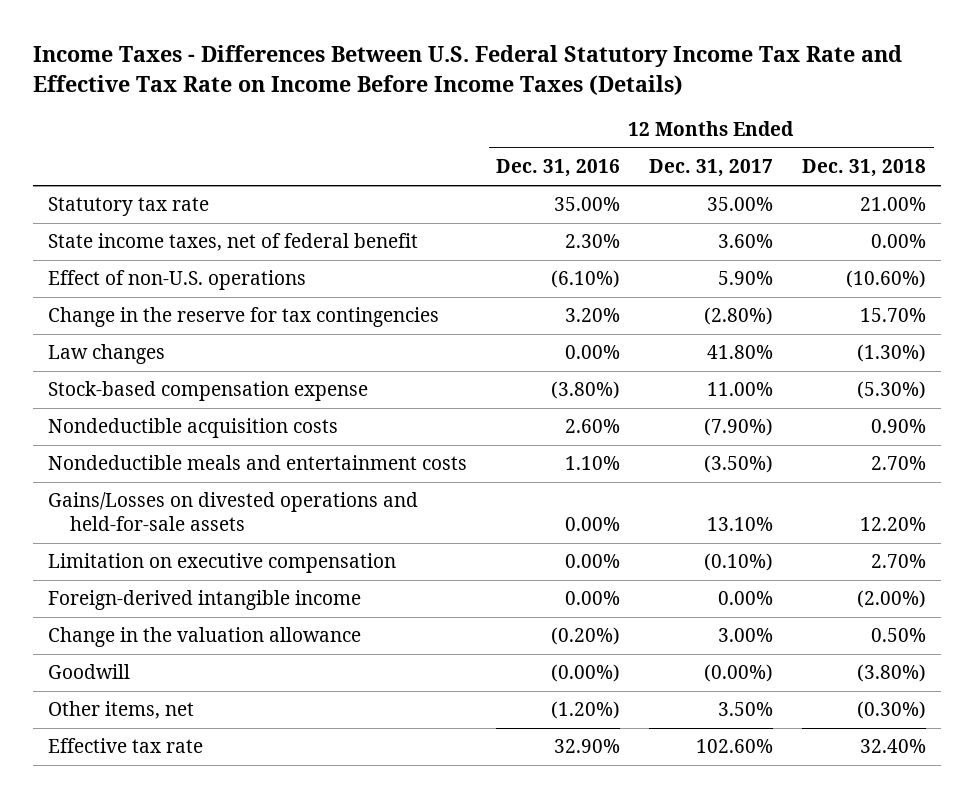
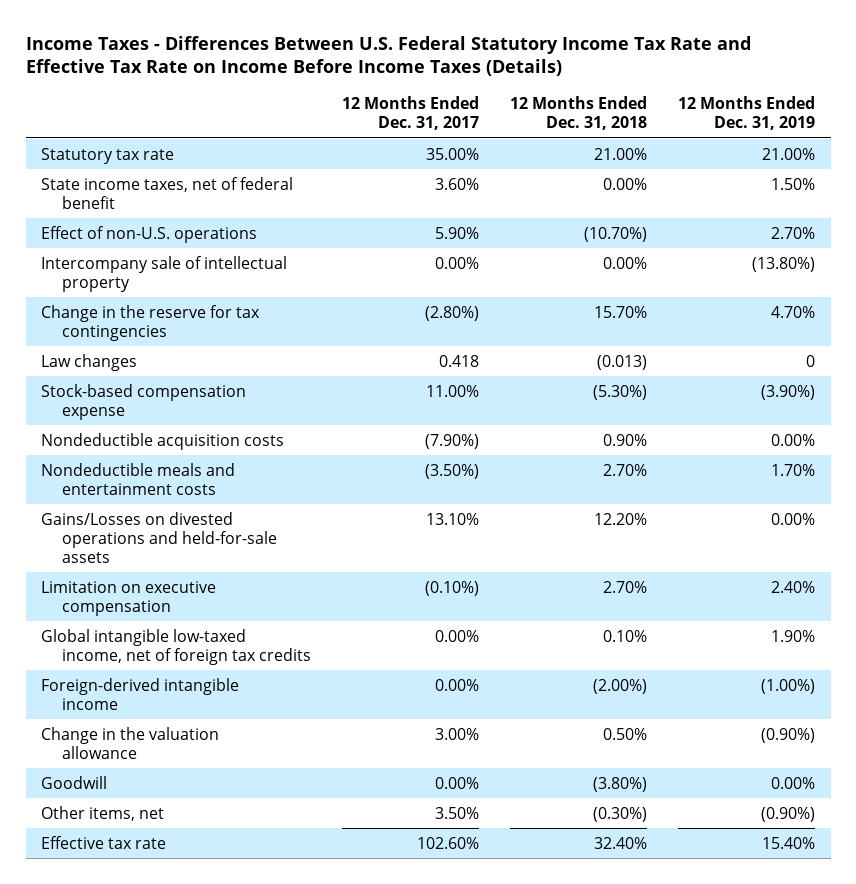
[496,159,621,178] Dec. 31, 2016 -> none
none -> [678,96,816,131] 12 Months Ended Dec. 31, 2019
[846,270,927,289] (10.60%) -> [584,226,648,242] (10.70%)
none -> [41,255,288,292] Intercompany sale of intellectual property
[707,345,774,360] 41.80% -> [439,354,480,367] 0.418
[857,344,927,363] (1.30%) -> [597,354,648,370] (0.013)
none -> [41,628,312,665] Global intangible low-taxed income, net of foreign tax credits
[704,664,774,683] (0.00%) -> [435,776,480,789] 0.00%

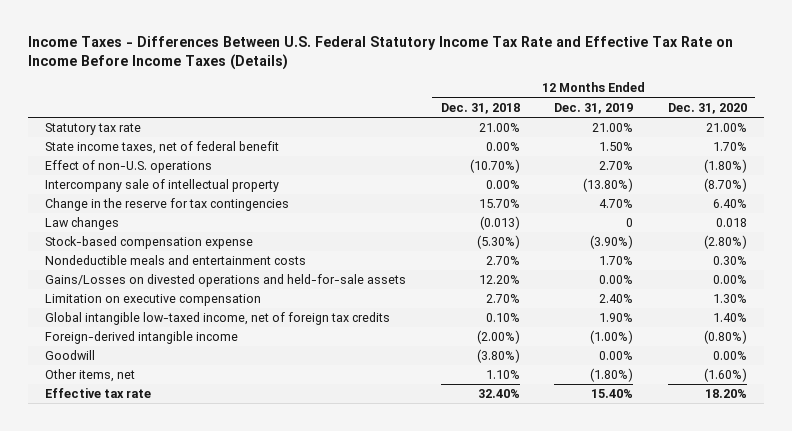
[342,96,480,131] 12 Months Ended Dec. 31, 2017 -> none
none -> [667,102,747,114] Dec. 31, 2020
[41,432,285,450] Nondeductible acquisition costs -> none
[41,726,220,759] Change in the valuation allowance -> none
[593,806,648,822] (0.30%) -> [485,370,520,380] 1.10%
[761,806,816,822] (0.90%) -> [590,368,634,383] (1.80%)

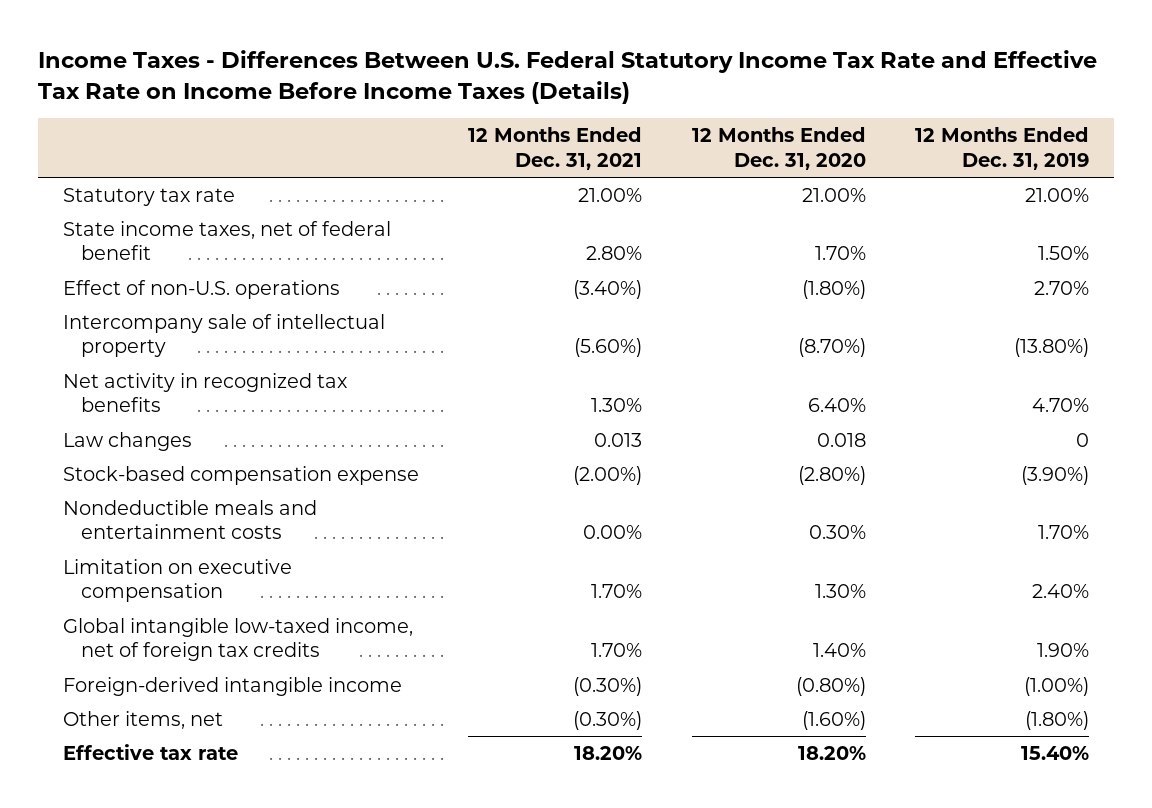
[440,102,520,114] Dec. 31, 2018 -> none
none -> [468,127,643,170] 12 Months Ended Dec. 31, 2021
[44,198,289,212] Change in the reserve for tax contingencies -> [62,373,348,413] Net activity in recognized tax benefits
[44,274,406,288] Gains/Losses on divested operations and held-for-sale assets -> none
[44,350,95,361] Goodwill -> none

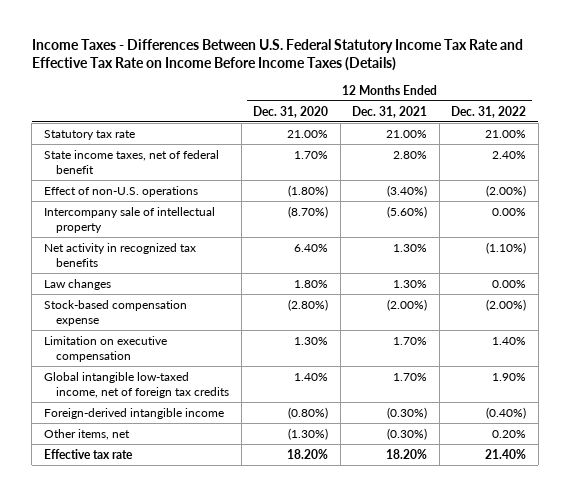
[915,127,1090,170] 12 Months Ended Dec. 31, 2019 -> none
none -> [451,105,527,118] Dec. 31, 2022
[594,433,643,448] 0.013 -> [393,279,428,288] 1.30%
[816,433,866,448] 0.018 -> [294,279,329,288] 1.80%
[62,500,317,540] Nondeductible meals and entertainment costs -> none
[801,711,866,731] (1.60%) -> [288,427,329,440] (1.30%)

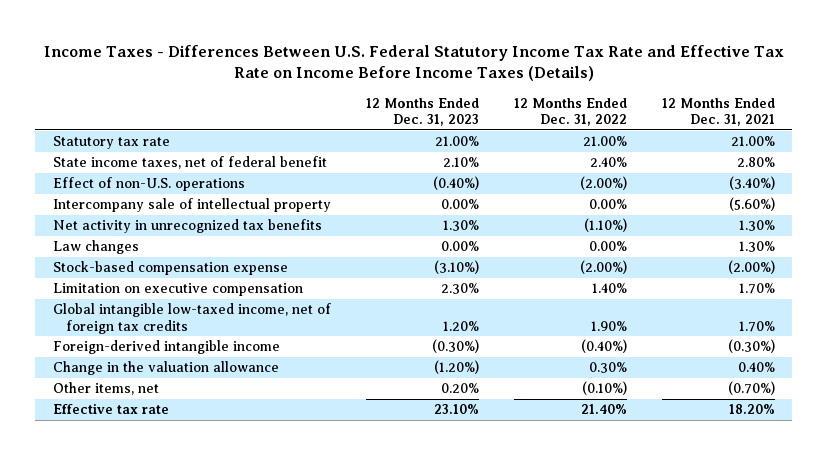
[253,105,329,118] Dec. 31, 2020 -> none
none -> [365,97,479,127] 12 Months Ended Dec. 31, 2023
[43,242,196,267] Net activity in recognized tax benefits -> [52,219,322,234] Net activity in unrecognized tax benefits
none -> [52,361,279,376] Change in the valuation allowance
[387,427,428,440] (0.30%) -> [727,381,775,396] (0.70%)
[492,429,527,438] 0.20% -> [581,381,627,396] (0.10%)

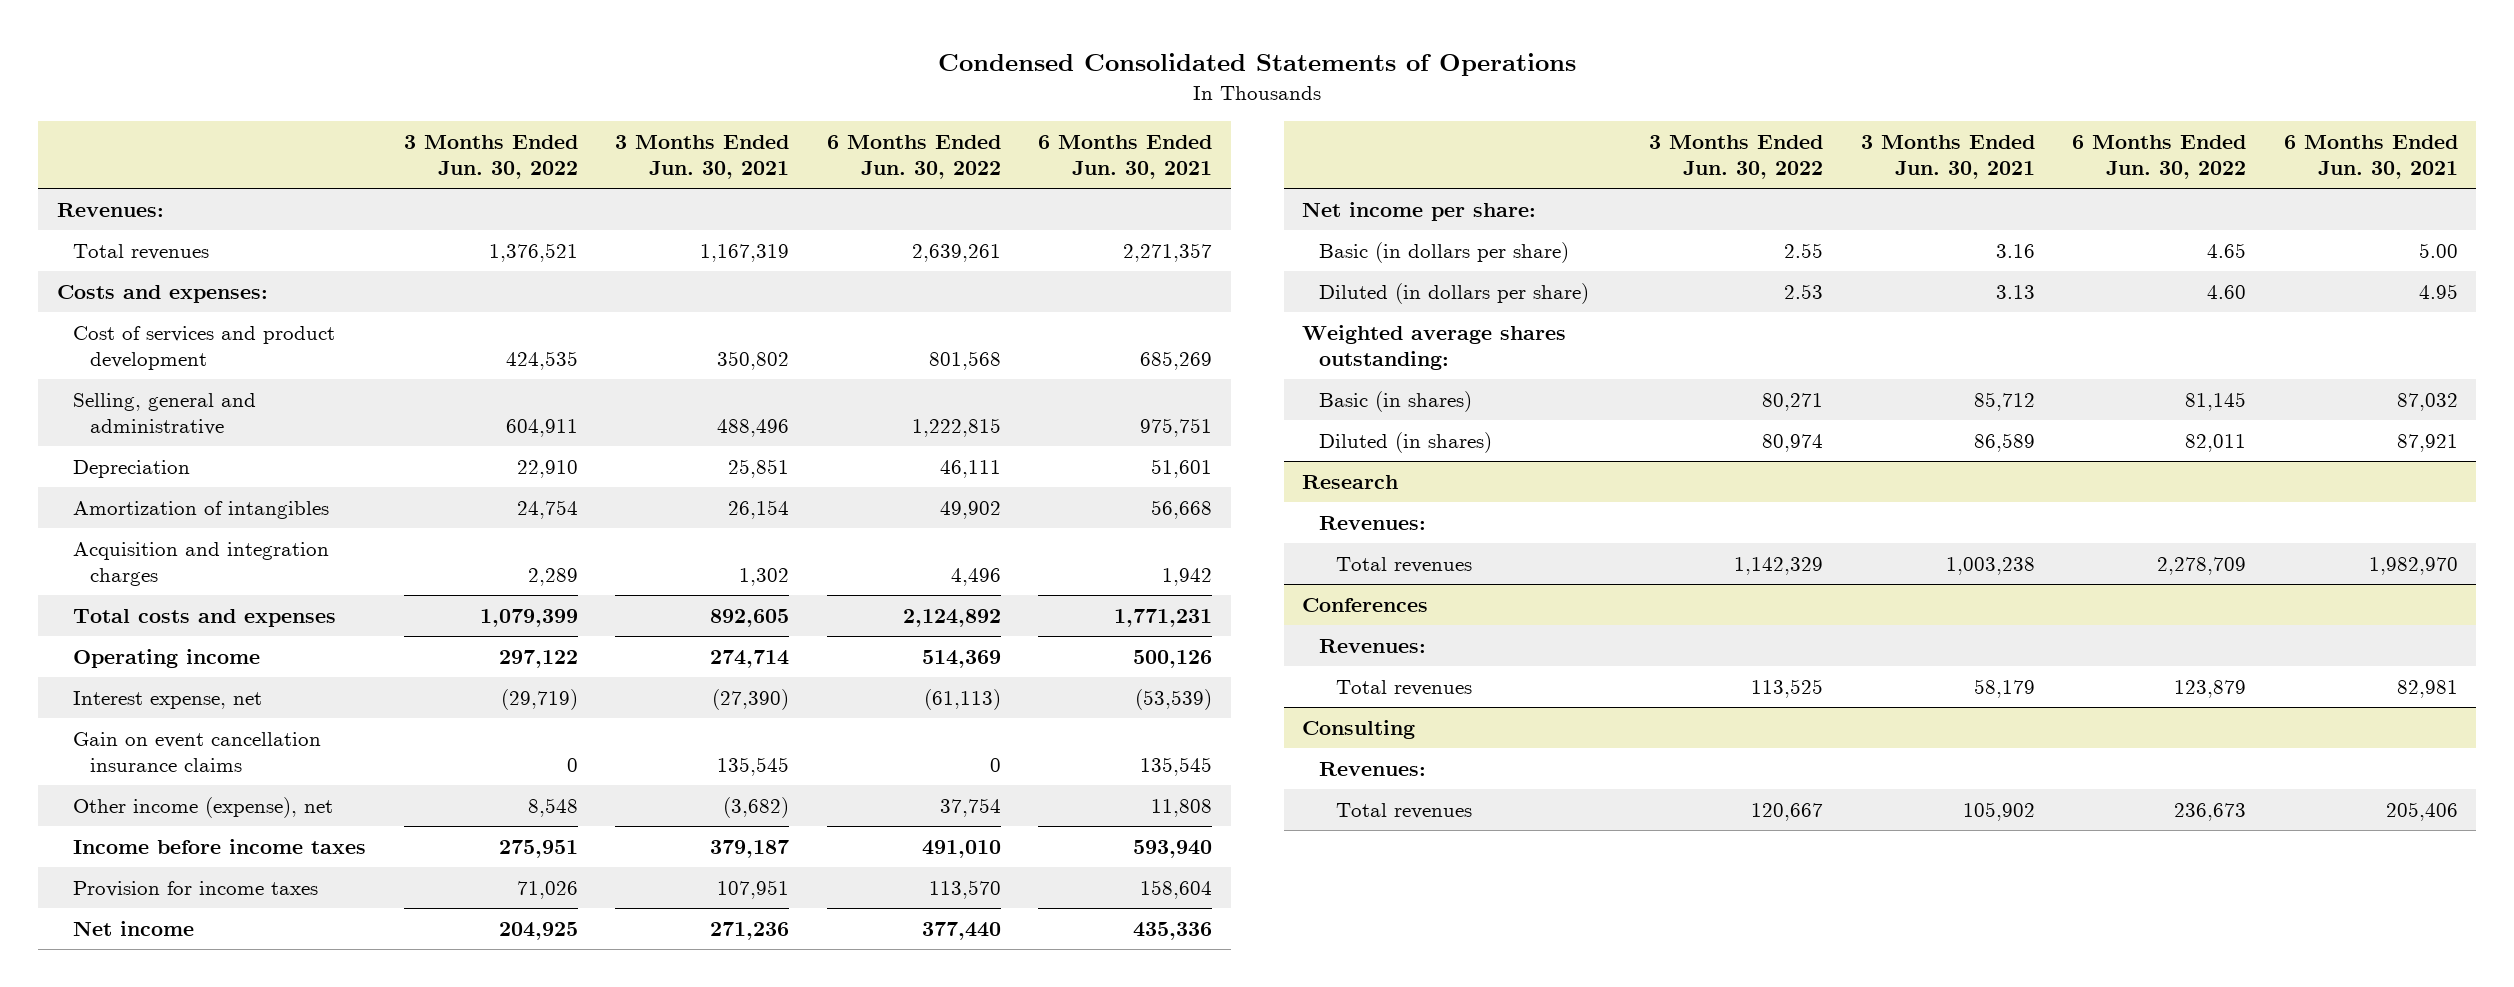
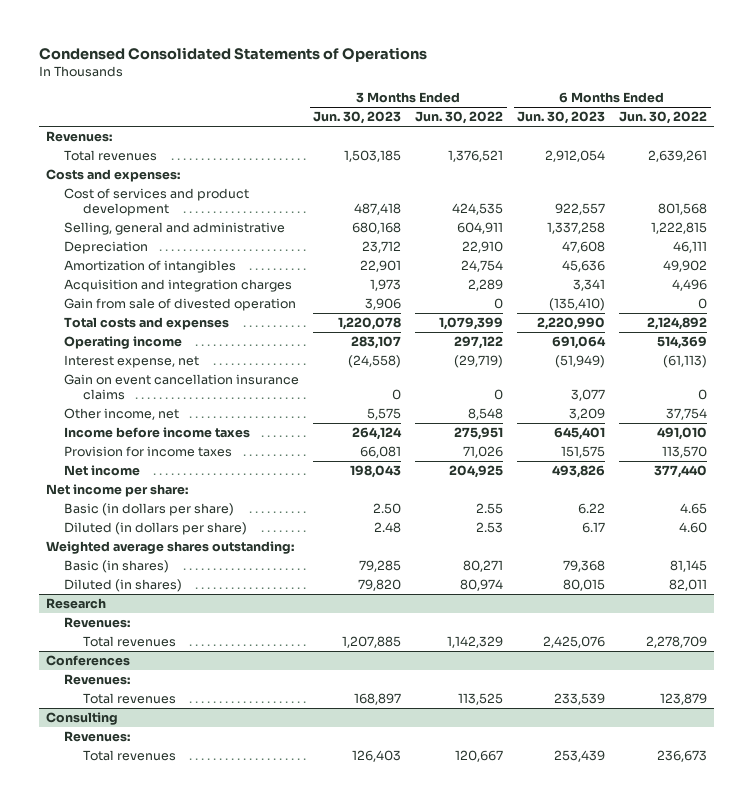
[615,134,790,179] 3 Months Ended Jun. 30, 2021 -> none
[1038,134,1213,179] 6 Months Ended Jun. 30, 2021 -> none
none -> [313,111,402,125] Jun. 30, 2023
none -> [517,111,606,125] Jun. 30, 2023
none -> [64,298,297,312] Gain from sale of divested operation
[73,796,334,818] Other income (expense), net -> [64,408,180,421] Other income, net

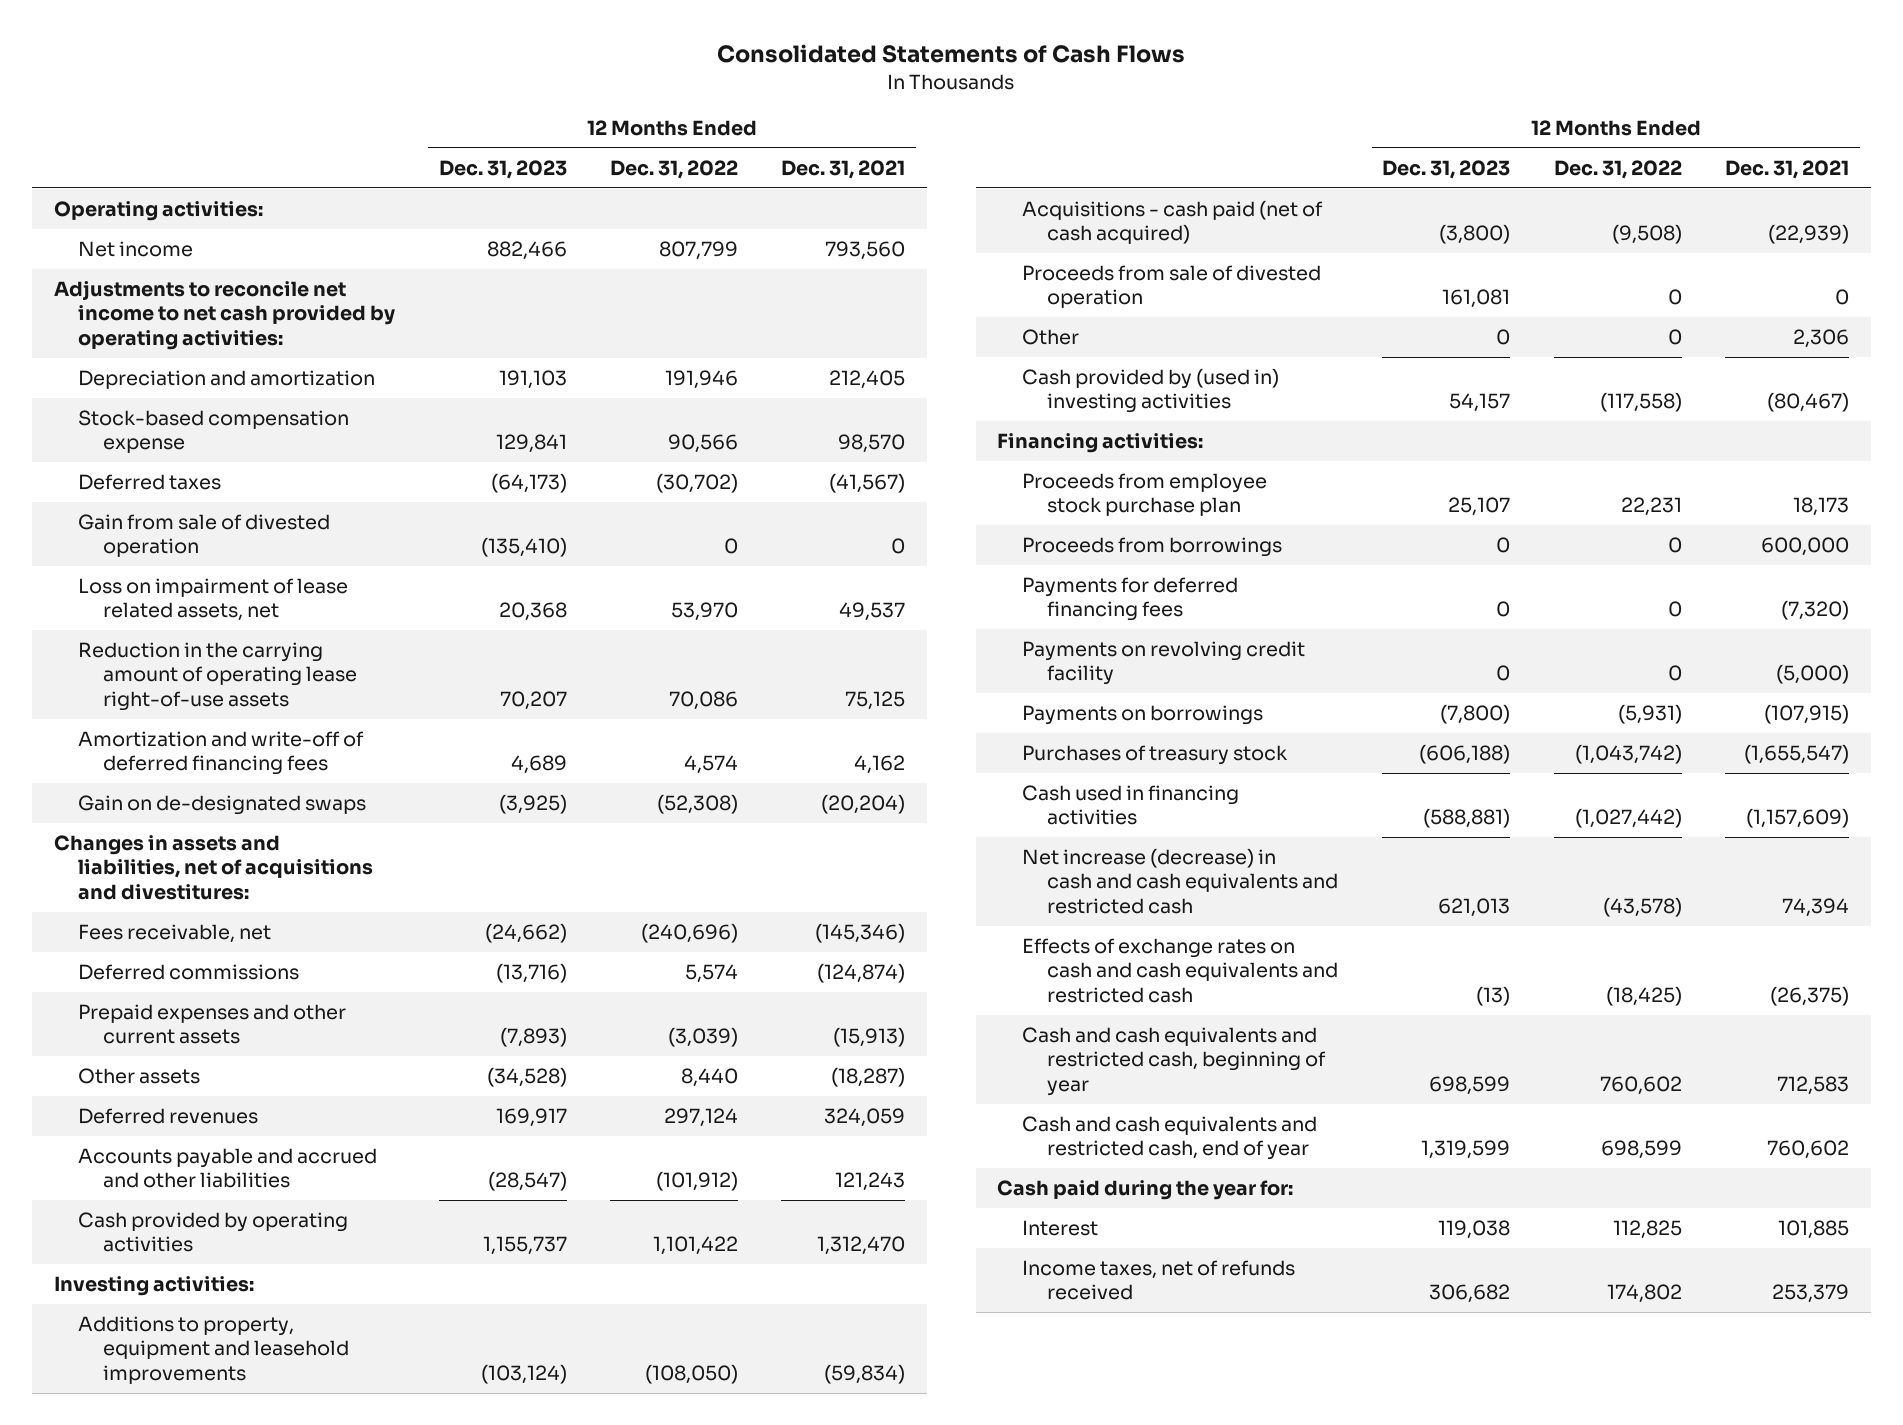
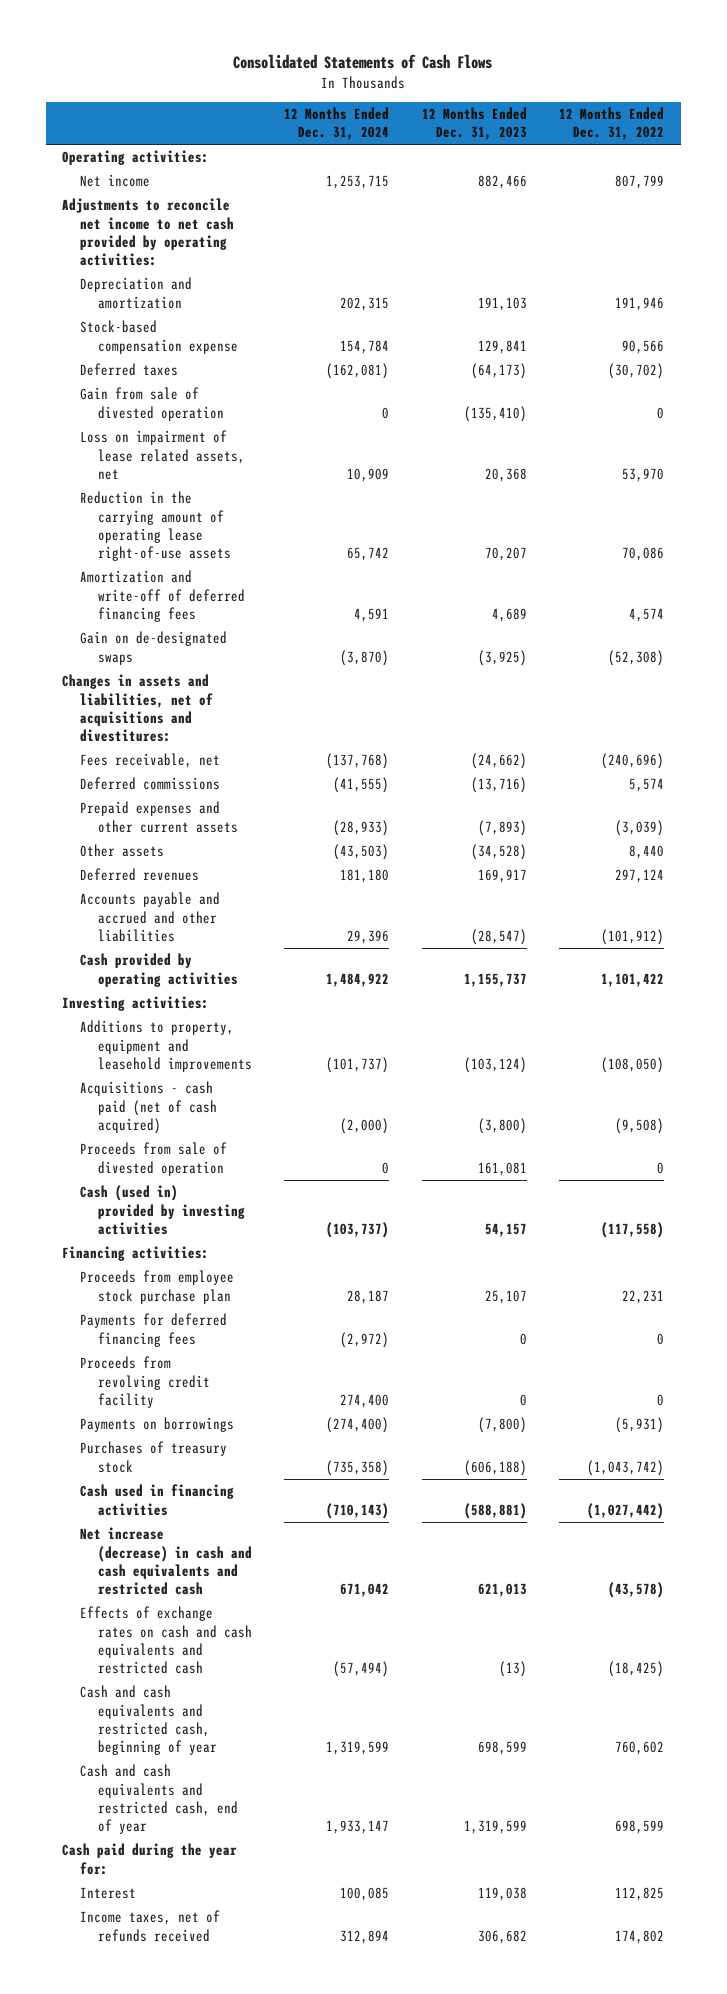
[781,159,906,179] Dec. 31, 2021 -> none
none -> [284,106,390,141] 12 Months Ended Dec. 31, 2024
[1021,328,1079,345] Other -> none
[1021,367,1279,414] Cash provided by (used in) investing activities -> [80,1185,245,1235] Cash (used in) provided by investing activities
[1021,536,1282,557] Proceeds from borrowings -> none
[1021,640,1305,686] Payments on revolving credit facility -> none
none -> [80,1356,210,1408] Proceeds from revolving credit facility

